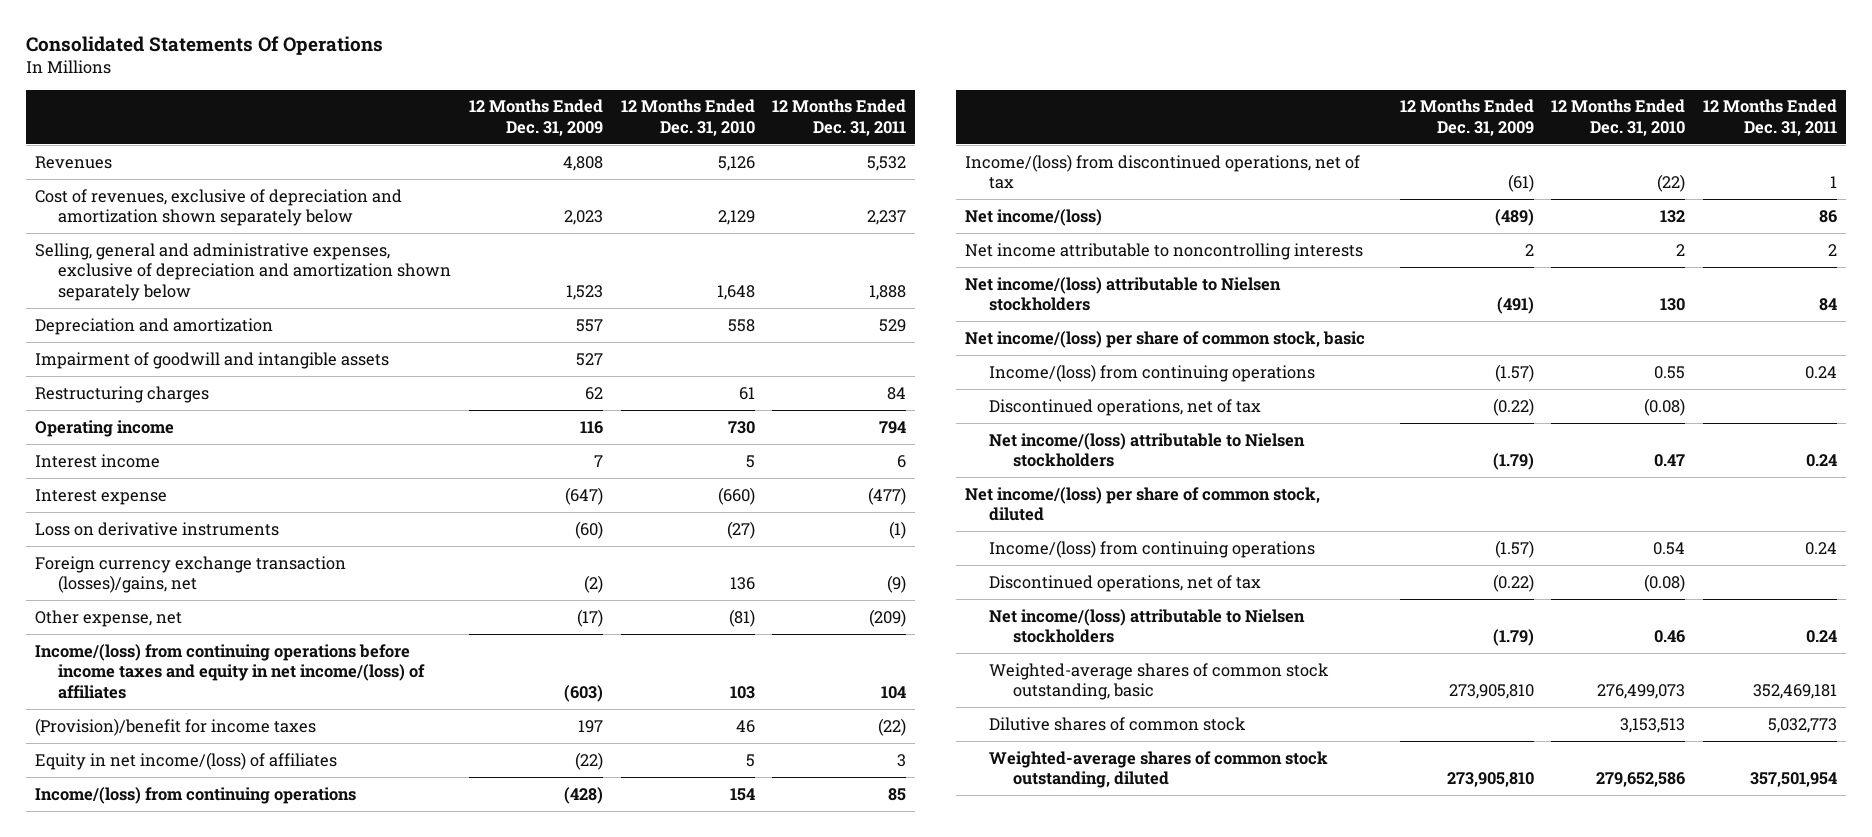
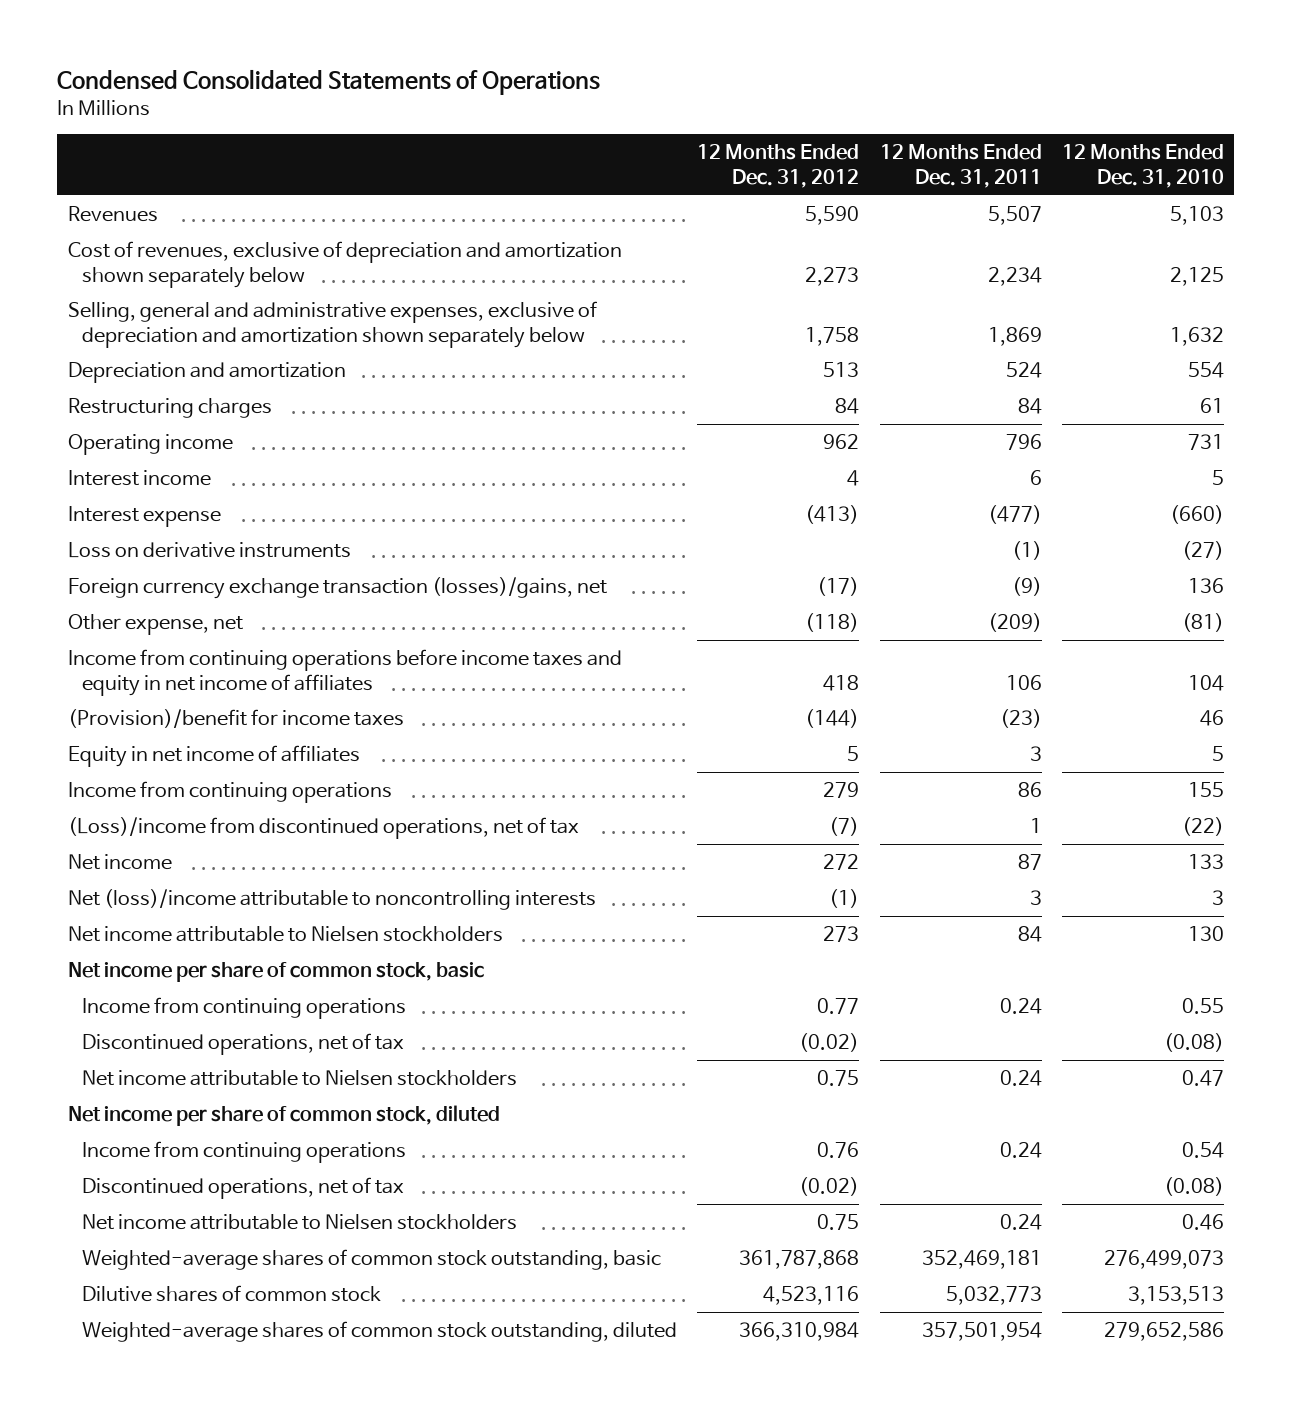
[25,36,383,56] Consolidated Statements Of Operations -> [57,69,601,96] Condensed Consolidated Statements of Operations
[469,99,604,136] 12 Months Ended Dec. 31, 2009 -> none
none -> [697,144,860,189] 12 Months Ended Dec. 31, 2012
[34,351,389,369] Impairment of goodwill and intangible assets -> none
[717,155,755,171] 5,126 -> [1170,205,1225,225] 5,103
[867,155,907,171] 5,532 -> [987,205,1042,225] 5,507
[717,210,755,226] 2,129 -> [1170,266,1225,286] 2,125
[867,210,907,226] 2,237 -> [987,266,1042,286] 2,234
[716,284,755,300] 1,648 -> [1170,326,1225,346] 1,632
[869,284,907,300] 1,888 -> [987,326,1042,346] 1,869
[727,318,755,332] 558 -> [1188,361,1225,378] 554
[879,318,907,332] 529 -> [1005,361,1042,378] 524
[727,420,755,434] 730 -> [1188,433,1225,450] 731
[879,420,907,434] 794 -> [1005,433,1042,450] 796
[34,643,426,699] Income/(loss) from continuing operations before income taxes and equity in net income/(loss) of affiliates -> [67,648,622,696] Income from continuing operations before income taxes and equity in net income of affiliates
[729,685,755,699] 103 -> [1188,674,1225,691] 104
[881,685,907,699] 104 -> [1005,674,1042,690] 106
[878,717,907,736] (22) -> [999,708,1042,728] (23)
[34,751,337,770] Equity in net income/(loss) of affiliates -> [67,744,360,767] Equity in net income of affiliates
[34,786,356,804] Income/(loss) from continuing operations -> [67,780,392,803] Income from continuing operations
[729,787,755,801] 154 -> [1188,781,1225,797] 155
[888,787,907,801] 85 -> [1017,781,1042,797] 86
[965,153,1361,190] Income/(loss) from discontinued operations, net of tax -> [67,816,579,839] (Loss)/income from discontinued operations, net of tax
[965,208,1103,226] Net income/(loss) -> [67,853,172,870] Net income
[1660,209,1686,223] 132 -> [1188,853,1225,869] 133
[1819,209,1838,223] 86 -> [1017,853,1042,870] 87
[965,242,1364,260] Net income attributable to noncontrolling interests -> [67,888,596,910] Net (loss)/income attributable to noncontrolling interests
[1676,243,1686,256] 2 -> [1212,889,1225,905] 3
[1828,243,1838,256] 2 -> [1029,889,1042,905] 3
[965,276,1282,312] Net income/(loss) attributable to Nielsen stockholders -> [67,925,503,942] Net income attributable to Nielsen stockholders
[965,330,1366,348] Net income/(loss) per share of common stock, basic -> [67,961,484,982] Net income per share of common stock, basic
[988,363,1315,382] Income/(loss) from continuing operations -> [81,996,406,1019] Income from continuing operations
[988,432,1305,468] Net income/(loss) attributable to Nielsen stockholders -> [81,1069,517,1086] Net income attributable to Nielsen stockholders
[965,486,1321,522] Net income/(loss) per share of common stock, diluted -> [67,1104,500,1126] Net income per share of common stock, diluted
[988,539,1315,558] Income/(loss) from continuing operations -> [81,1140,406,1163] Income from continuing operations
[988,608,1305,644] Net income/(loss) attributable to Nielsen stockholders -> [81,1213,517,1230] Net income attributable to Nielsen stockholders

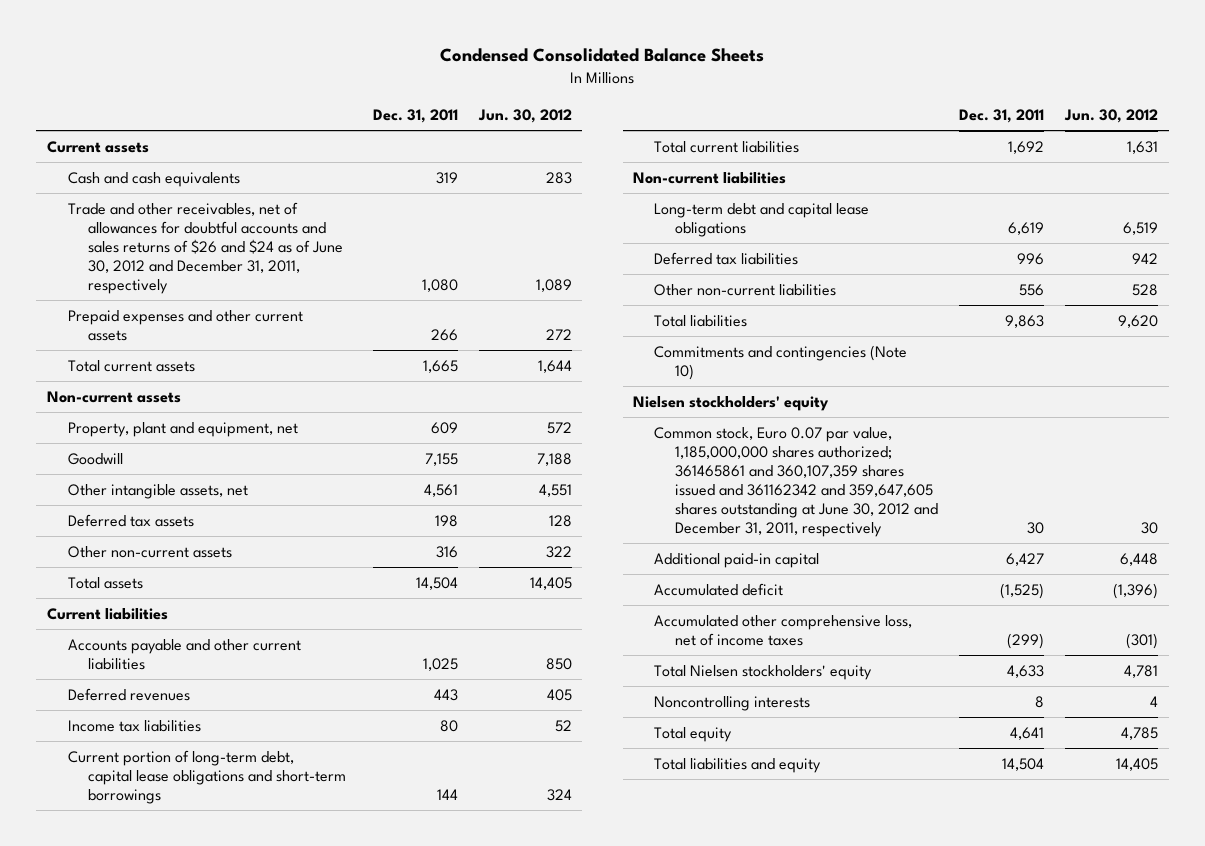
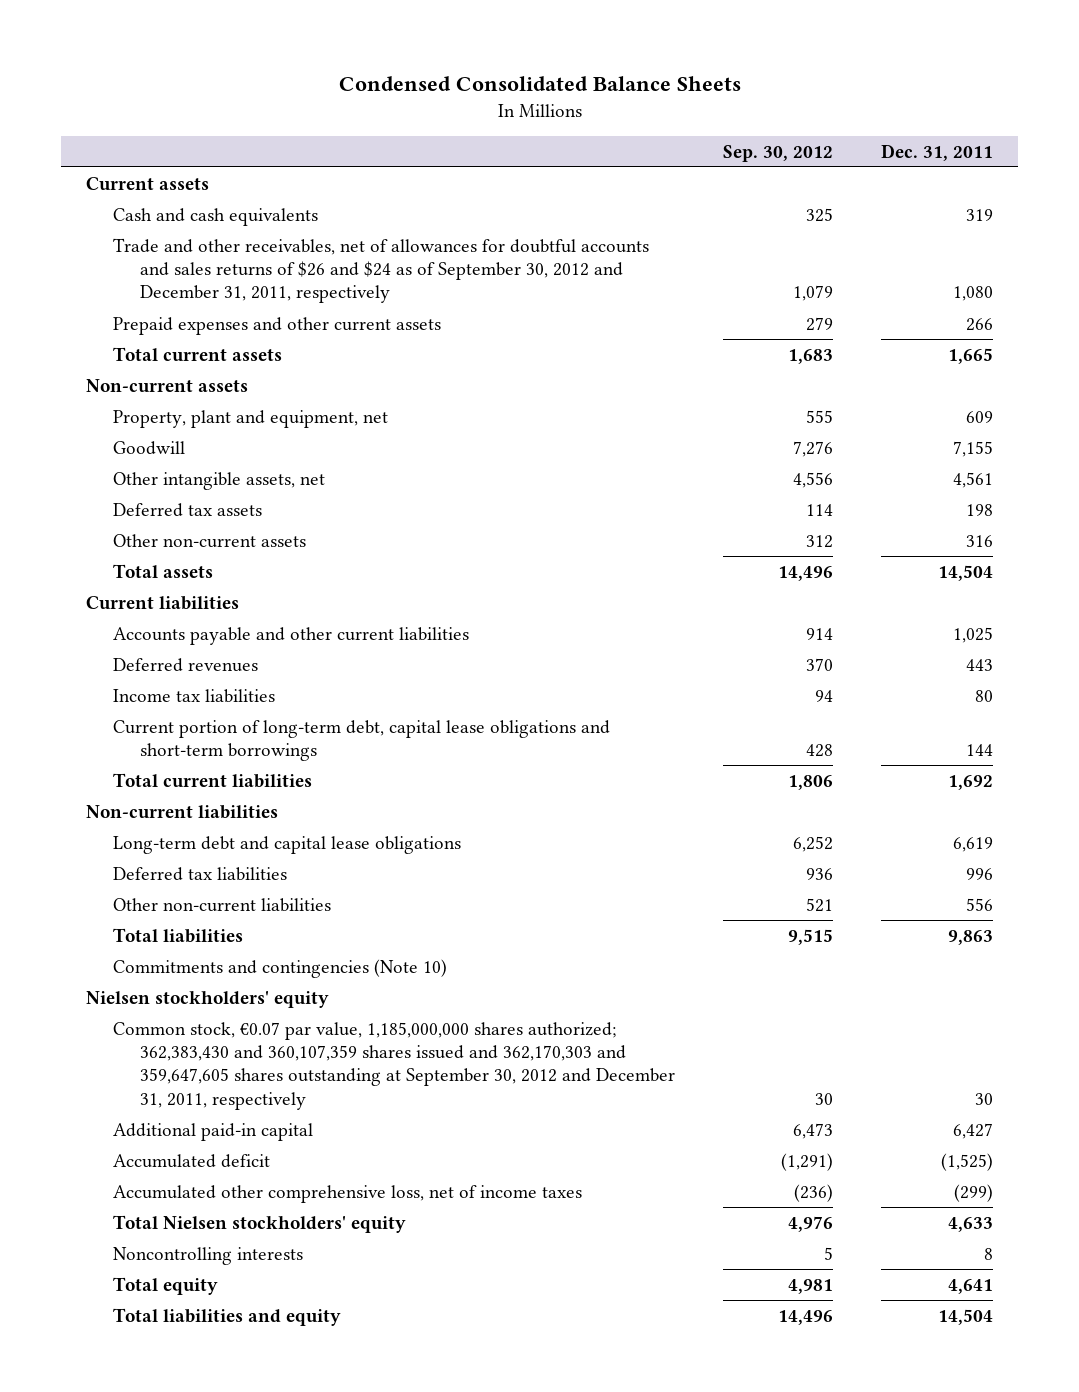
[477,108,572,123] Jun. 30, 2012 -> none
none -> [722,144,833,162] Sep. 30, 2012
[67,202,344,294] Trade and other receivables, net of allowances for doubtful accounts and sales returns of $26 and $24 as of June 30, 2012 and December 31, 2011, respectively -> [112,237,649,304] Trade and other receivables, net of allowances for doubtful accounts and sales returns of $26 and $24 as of September 30, 2012 and December 31, 2011, respectively
[653,427,938,537] Common stock, Euro 0.07 par value, 1,185,000,000 shares authorized; 361465861 and 360,107,359 shares issued and 361162342 and 359,647,605 shares outstanding at June 30, 2012 and December 31, 2011, respectively -> [112,1021,675,1110] Common stock, €0.07 par value, 1,185,000,000 shares authorized; 362,383,430 and 360,107,359 shares issued and 362,170,303 and 359,647,605 shares outstanding at September 30, 2012 and December 31, 2011, respectively

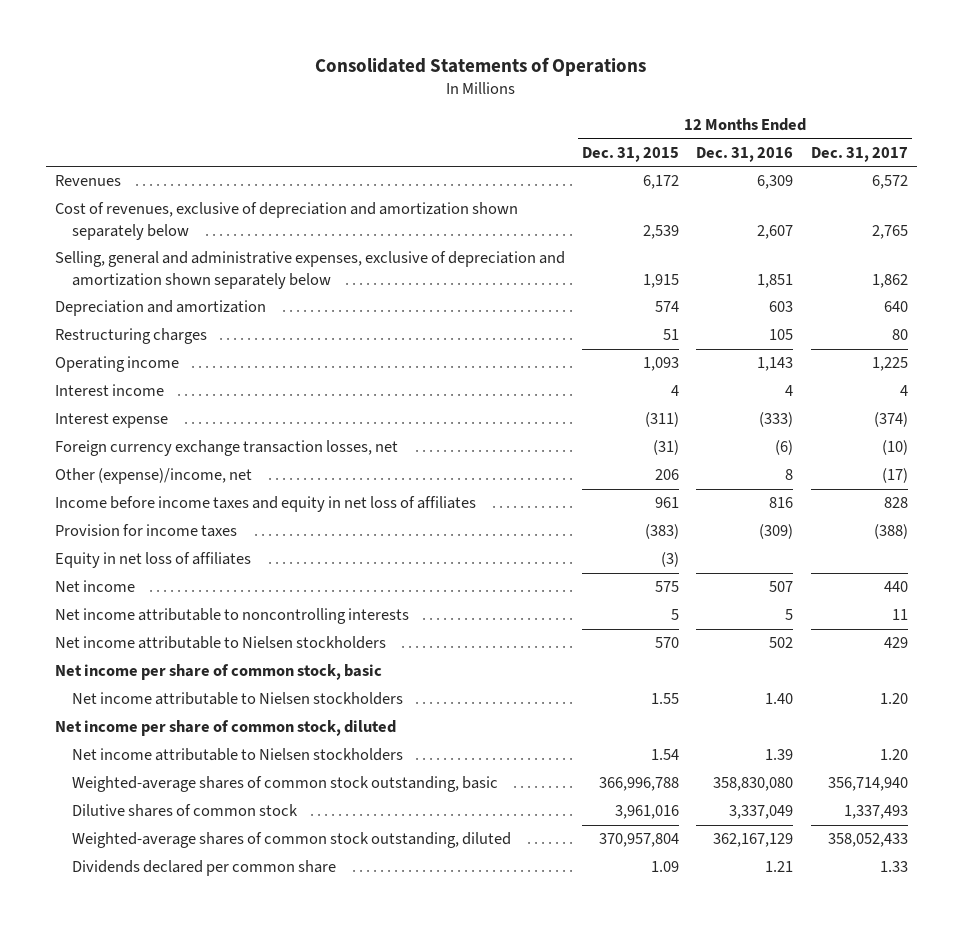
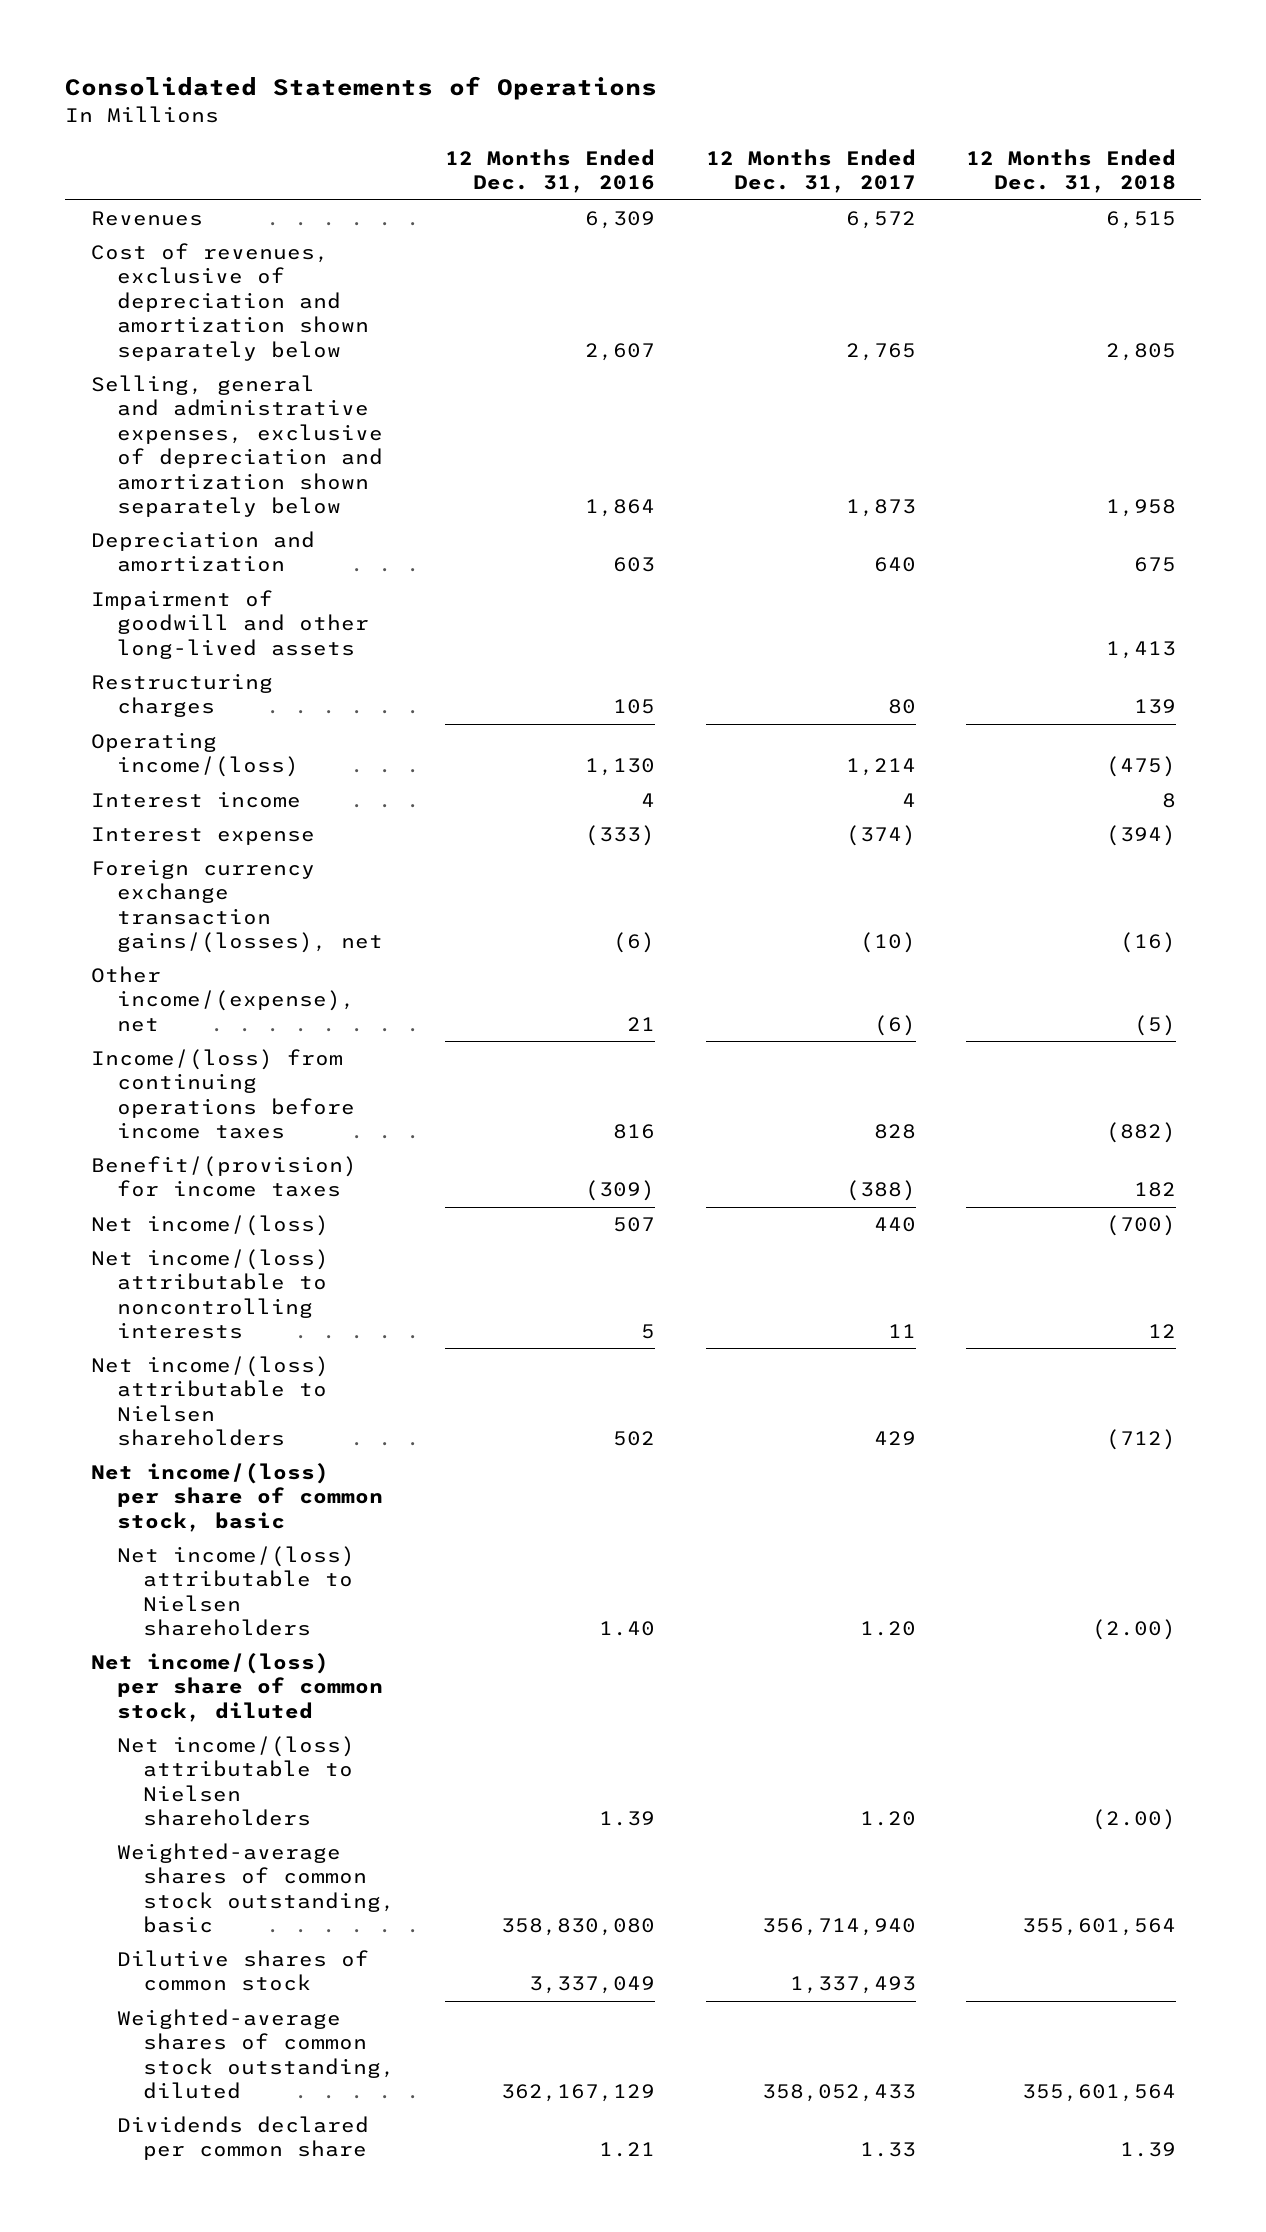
[582,146,680,162] Dec. 31, 2015 -> none
none -> [965,148,1176,194] 12 Months Ended Dec. 31, 2018
[757,273,794,288] 1,851 -> [585,499,656,518] 1,864
[871,273,908,288] 1,862 -> [845,499,916,518] 1,873
none -> [90,589,369,659] Impairment of goodwill and other long-lived assets
[54,356,179,373] Operating income -> [90,731,299,778] Operating income/(loss)
[757,357,794,372] 1,143 -> [585,758,656,777] 1,130
[871,357,908,372] 1,225 -> [845,758,916,777] 1,214
[54,552,251,569] Equity in net loss of affiliates -> none
[54,440,398,457] Foreign currency exchange transaction losses, net -> [90,858,383,954] Foreign currency exchange transaction gains/(losses), net
[54,468,252,485] Other (expense)/income, net -> [90,965,355,1032] Other income/(expense), net
[785,469,794,481] 8 -> [627,1016,656,1031] 21
[881,468,908,484] (17) -> [873,1014,916,1036] (6)
[54,496,476,513] Income before income taxes and equity in net loss of affiliates -> [90,1048,355,1140] Income/(loss) from continuing operations before income taxes
[54,524,237,538] Provision for income taxes -> [90,1155,357,1198] Benefit/(provision) for income taxes
[54,580,135,593] Net income -> [90,1214,329,1236] Net income/(loss)
[54,608,409,625] Net income attributable to noncontrolling interests -> [90,1248,329,1340] Net income/(loss) attributable to noncontrolling interests
[54,636,386,650] Net income attributable to Nielsen stockholders -> [90,1355,329,1447] Net income/(loss) attributable to Nielsen shareholders
[54,664,382,681] Net income per share of common stock, basic -> [90,1462,383,1532] Net income/(loss) per share of common stock, basic
[71,692,403,706] Net income attributable to Nielsen stockholders -> [116,1545,355,1637] Net income/(loss) attributable to Nielsen shareholders
[54,720,396,737] Net income per share of common stock, diluted -> [90,1652,383,1722] Net income/(loss) per share of common stock, diluted
[71,748,403,762] Net income attributable to Nielsen stockholders -> [116,1735,355,1827] Net income/(loss) attributable to Nielsen shareholders

